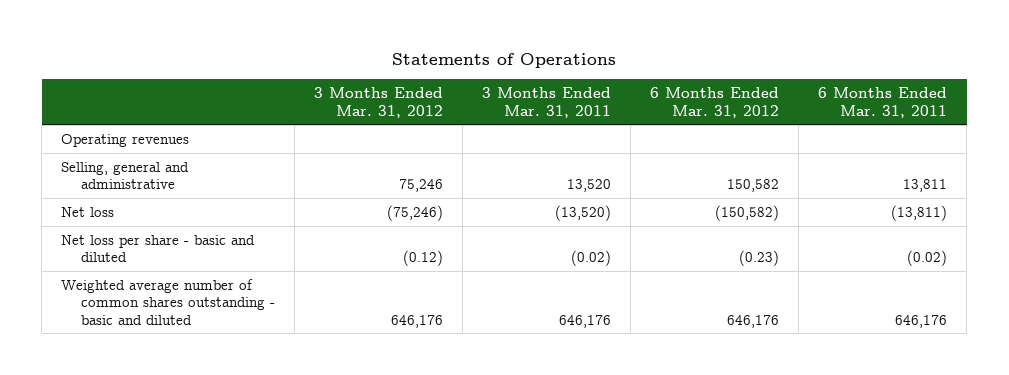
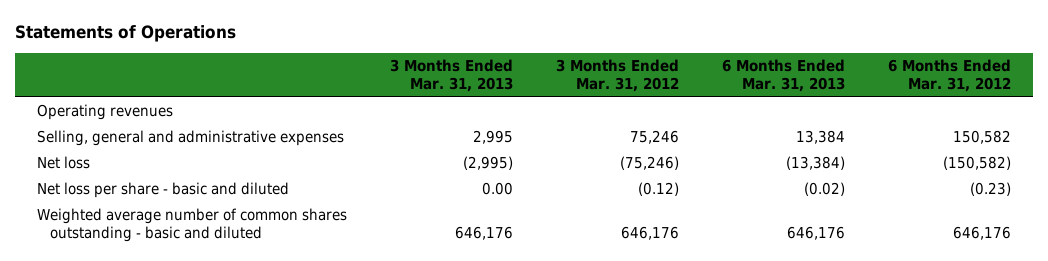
[482,87,612,118] 3 Months Ended Mar. 31, 2011 -> none
[818,87,948,118] 6 Months Ended Mar. 31, 2011 -> none
none -> [389,59,513,93] 3 Months Ended Mar. 31, 2013
none -> [722,59,846,93] 6 Months Ended Mar. 31, 2013
[61,161,190,190] Selling, general and administrative -> [36,130,344,147] Selling, general and administrative expenses

